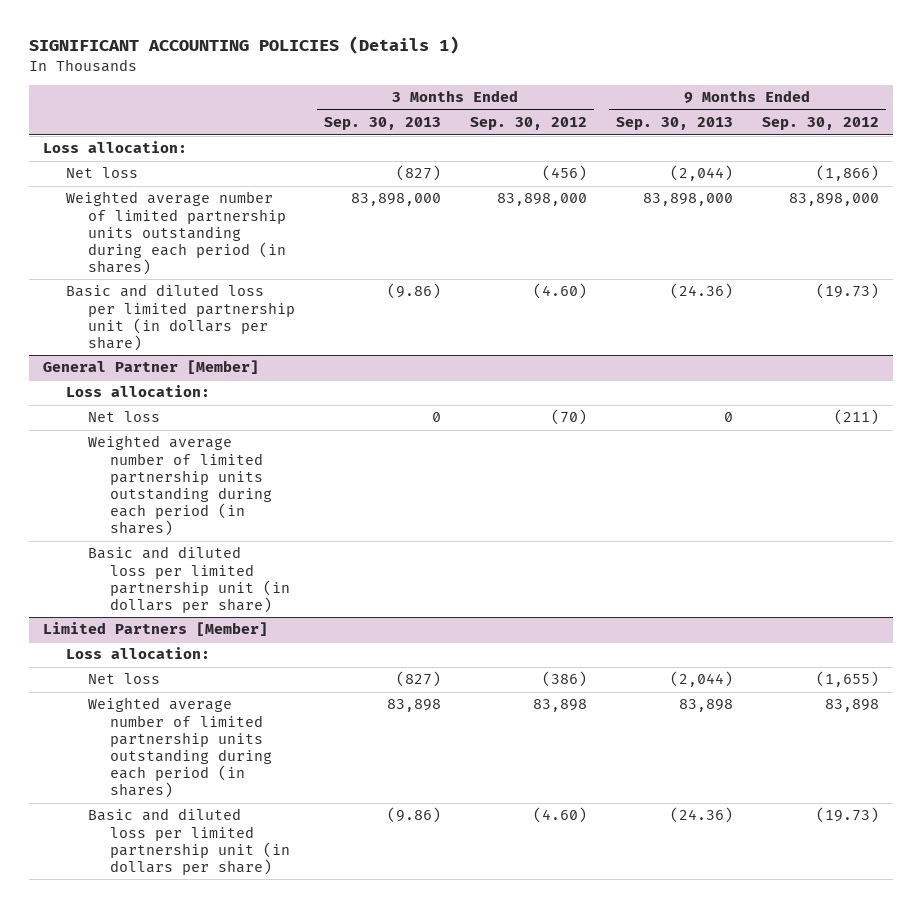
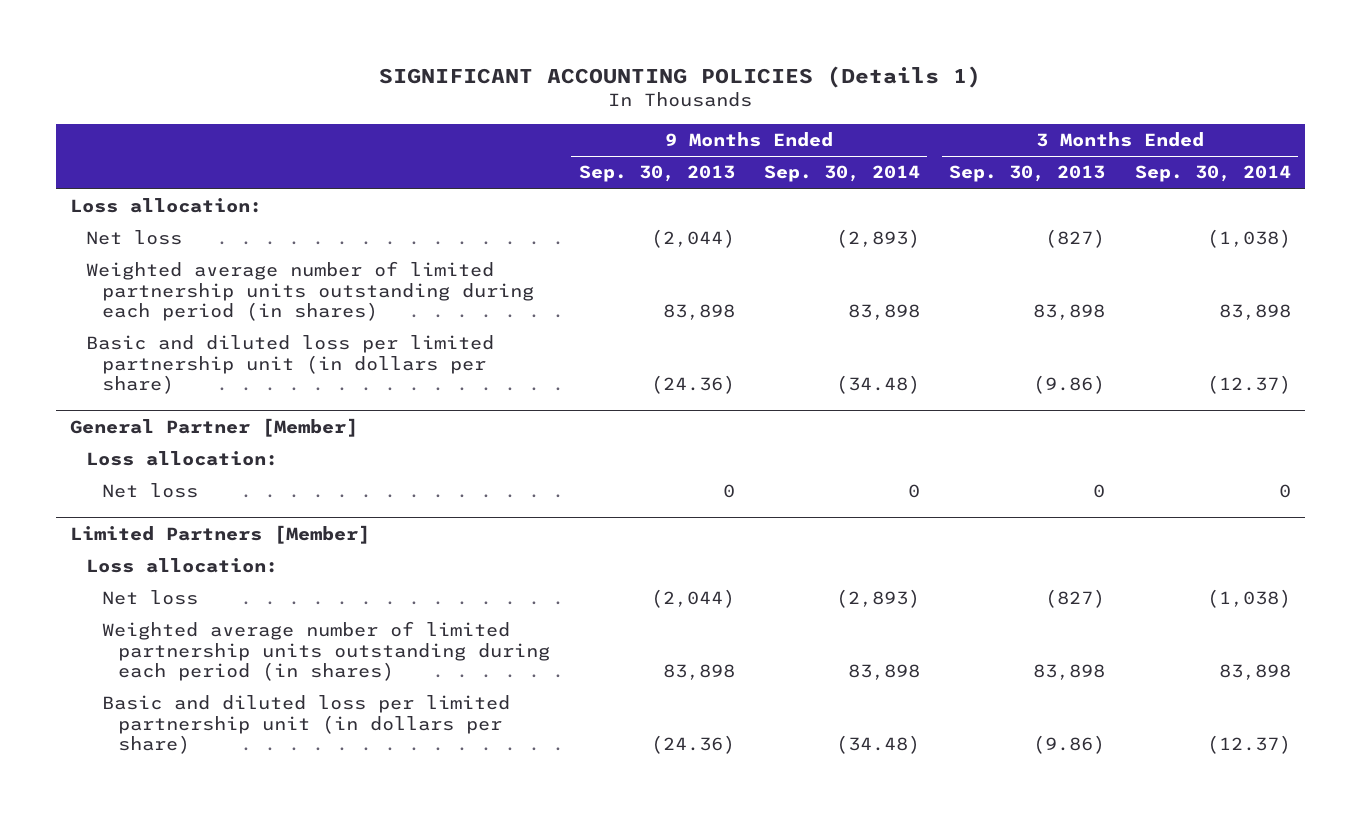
[469,117,587,131] Sep. 30, 2012 -> none
[761,117,879,131] Sep. 30, 2012 -> none
none -> [764,165,921,183] Sep. 30, 2014
none -> [1134,165,1291,183] Sep. 30, 2014
[350,193,441,207] 83,898,000 -> [1033,304,1106,321] 83,898
[642,193,733,207] 83,898,000 -> [662,304,735,321] 83,898
[88,435,273,537] Weighted average number of limited partnership units outstanding during each period (in shares) -> none
[88,546,291,613] Basic and diluted loss per limited partnership unit (in dollars per share) -> none

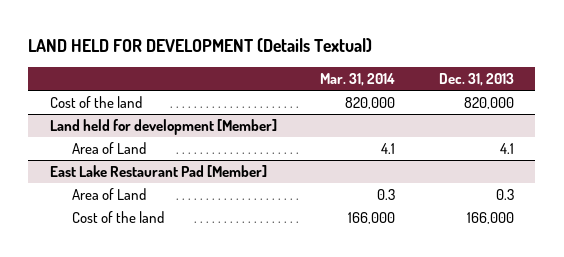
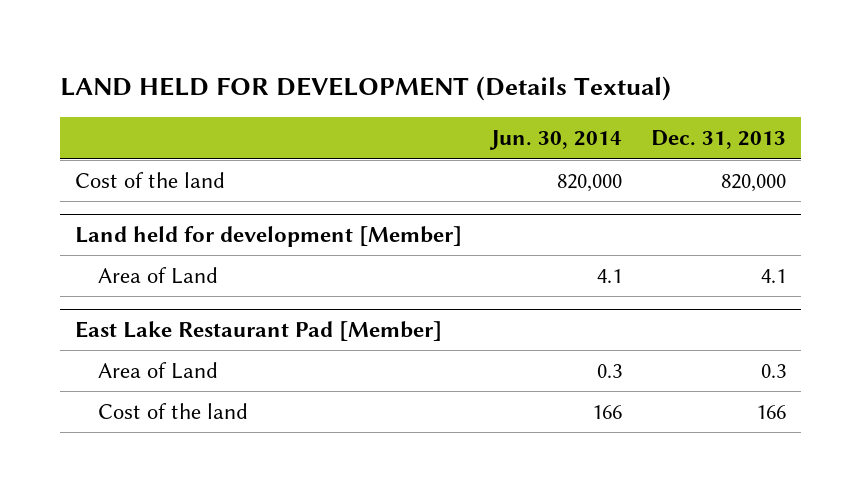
[320,73,396,87] Mar. 31, 2014 -> none
none -> [488,130,622,151] Jun. 30, 2014
[466,211,514,224] 166,000 -> [756,404,787,419] 166

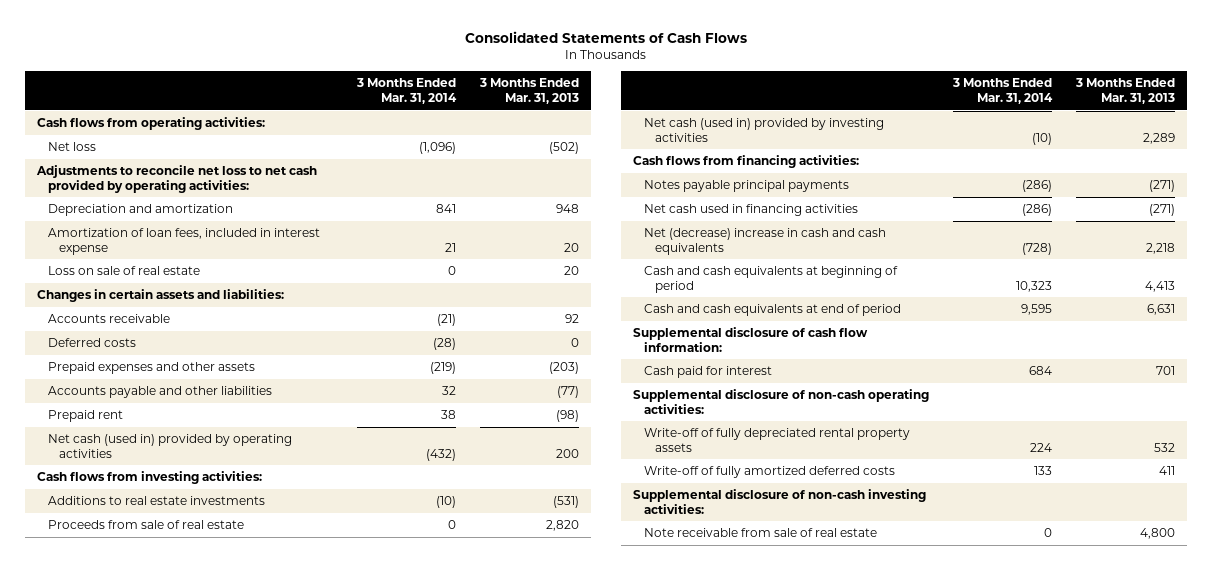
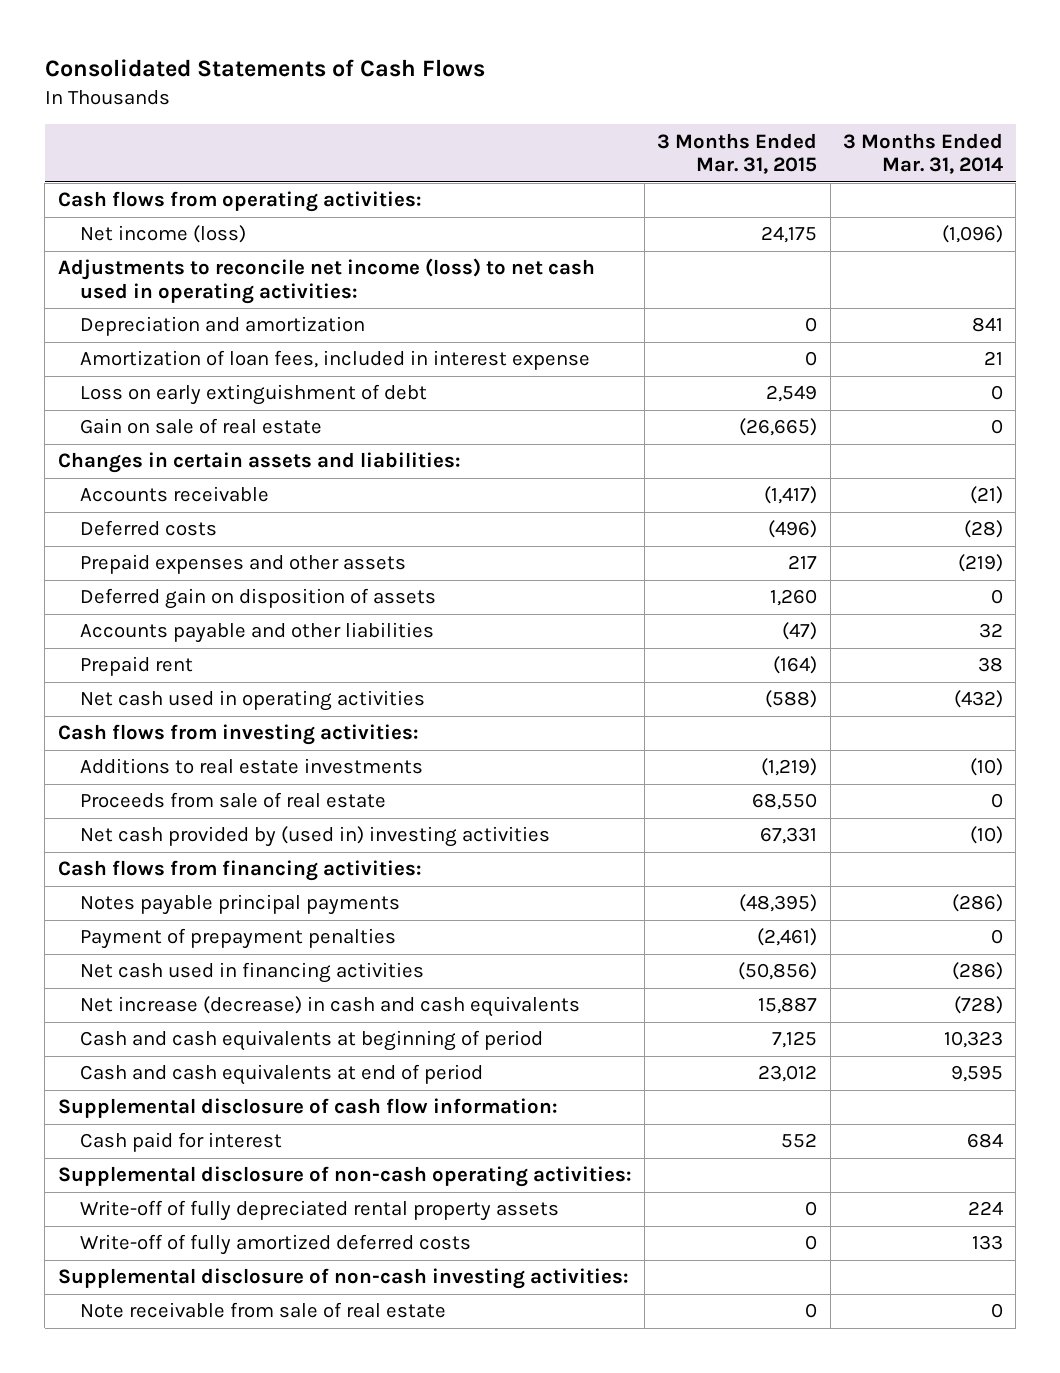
[478,78,579,105] 3 Months Ended Mar. 31, 2013 -> none
none -> [657,132,818,175] 3 Months Ended Mar. 31, 2015
[47,141,96,151] Net loss -> [79,225,246,244] Net income (loss)
[35,164,317,193] Adjustments to reconcile net loss to net cash provided by operating activities: -> [57,258,595,304] Adjustments to reconcile net income (loss) to net cash used in operating activities:
none -> [79,384,427,406] Loss on early extinguishment of debt
[47,265,200,275] Loss on sale of real estate -> [79,418,322,435] Gain on sale of real estate
none -> [79,588,436,610] Deferred gain on disposition of assets
[47,433,292,458] Net cash (used in) provided by operating activities -> [79,690,425,712] Net cash used in operating activities
[643,117,884,142] Net cash (used in) provided by investing activities -> [79,826,550,848] Net cash provided by (used in) investing activities
none -> [79,928,396,950] Payment of prepayment penalties
[643,227,886,255] Net (decrease) increase in cash and cash equivalents -> [79,996,580,1018] Net increase (decrease) in cash and cash equivalents

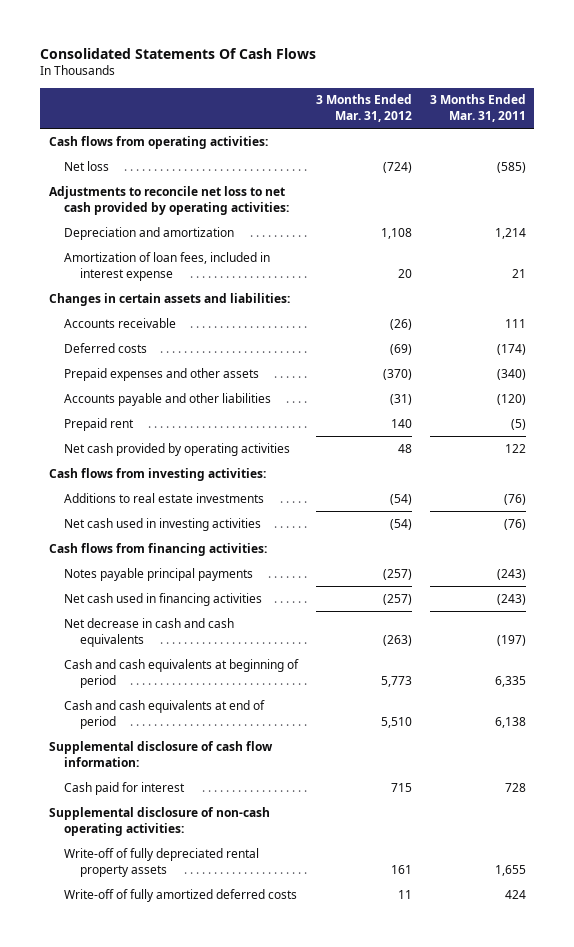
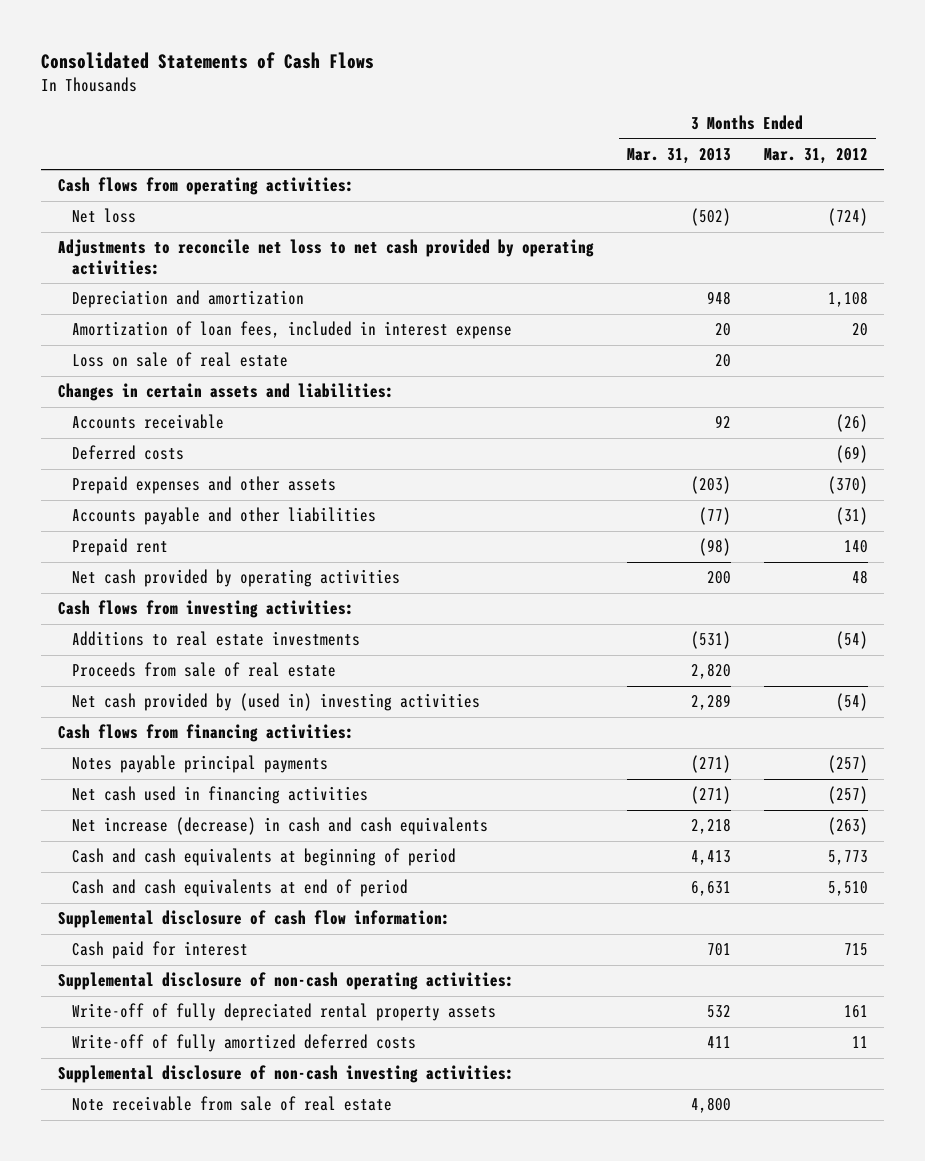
[39,47,316,59] Consolidated Statements Of Cash Flows -> [41,51,375,69] Consolidated Statements of Cash Flows
[429,94,526,123] 3 Months Ended Mar. 31, 2011 -> none
none -> [626,148,731,165] Mar. 31, 2013
none -> [72,352,289,368] Loss on sale of real estate
none -> [72,662,337,678] Proceeds from sale of real estate
[64,517,262,531] Net cash used in investing activities -> [72,693,481,712] Net cash provided by (used in) investing activities
[64,617,235,647] Net decrease in cash and cash equivalents -> [72,817,489,836] Net increase (decrease) in cash and cash equivalents
none -> [57,1065,514,1084] Supplemental disclosure of non-cash investing activities:
none -> [72,1096,393,1112] Note receivable from sale of real estate

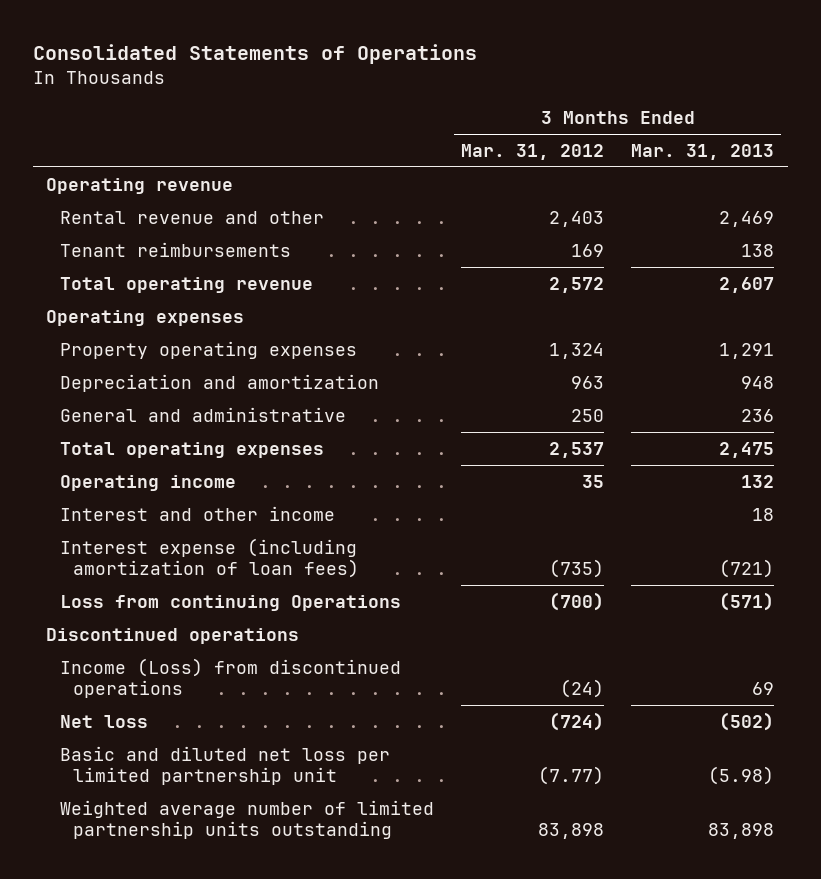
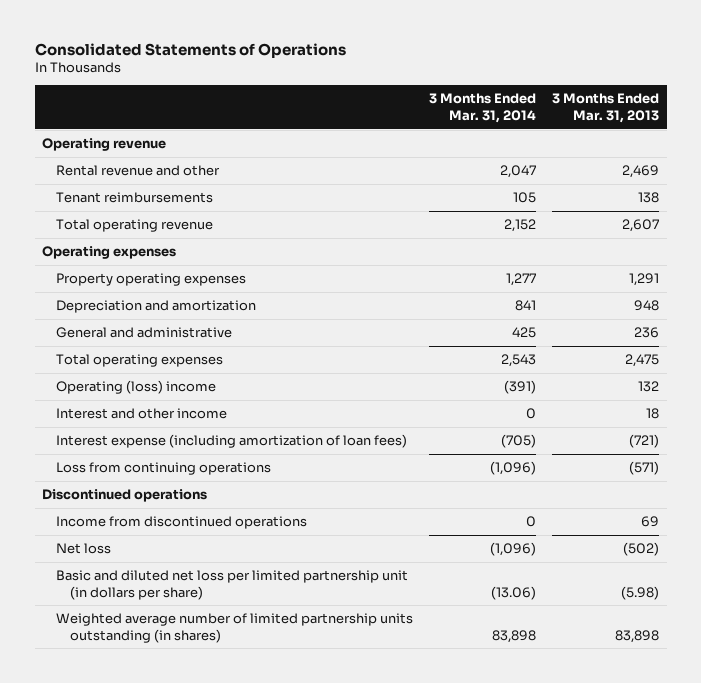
[460,143,604,160] Mar. 31, 2012 -> none
none -> [429,93,537,123] 3 Months Ended Mar. 31, 2014
[59,474,236,491] Operating income -> [56,380,217,395] Operating (loss) income
[59,594,401,611] Loss from continuing Operations -> [56,462,272,476] Loss from continuing operations
[59,657,401,698] Income (Loss) from discontinued operations -> [56,516,308,530] Income from discontinued operations
[59,745,390,785] Basic and diluted net loss per limited partnership unit -> [56,570,409,600] Basic and diluted net loss per limited partnership unit (in dollars per share)
[59,799,434,839] Weighted average number of limited partnership units outstanding -> [56,613,414,643] Weighted average number of limited partnership units outstanding (in shares)

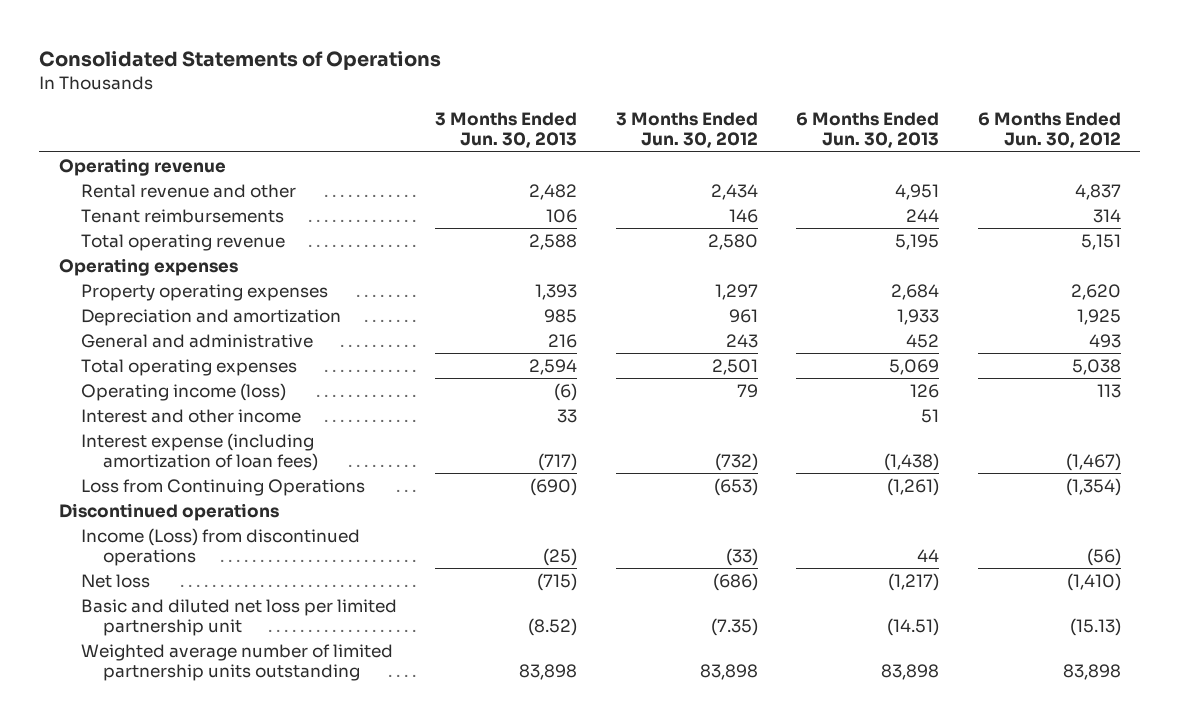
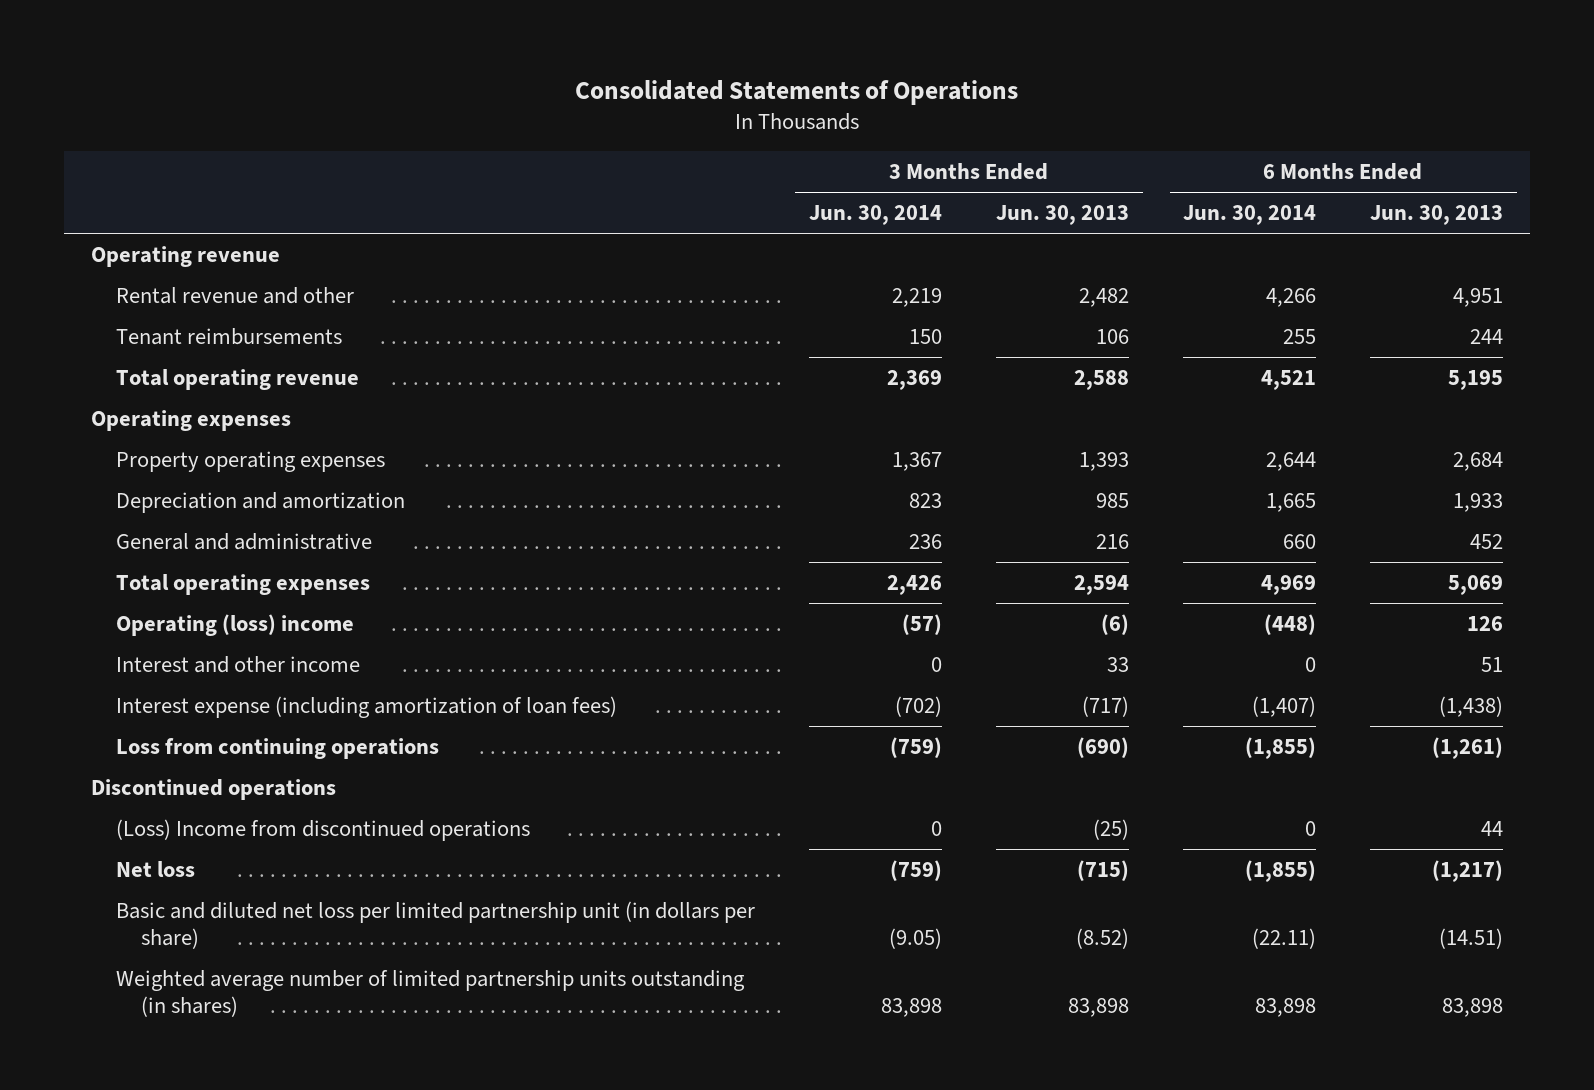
[615,112,758,149] 3 Months Ended Jun. 30, 2012 -> none
[978,112,1122,149] 6 Months Ended Jun. 30, 2012 -> none
none -> [808,205,942,226] Jun. 30, 2014
none -> [1183,205,1317,226] Jun. 30, 2014
[80,382,286,401] Operating income (loss) -> [115,613,354,636] Operating (loss) income
[80,478,365,496] Loss from Continuing Operations -> [115,737,439,759] Loss from continuing operations
[80,527,360,567] Income (Loss) from discontinued operations -> [115,818,530,841] (Loss) Income from discontinued operations
[80,598,397,637] Basic and diluted net loss per limited partnership unit -> [115,900,755,950] Basic and diluted net loss per limited partnership unit (in dollars per share)
[80,643,393,682] Weighted average number of limited partnership units outstanding -> [115,969,745,1018] Weighted average number of limited partnership units outstanding (in shares)

